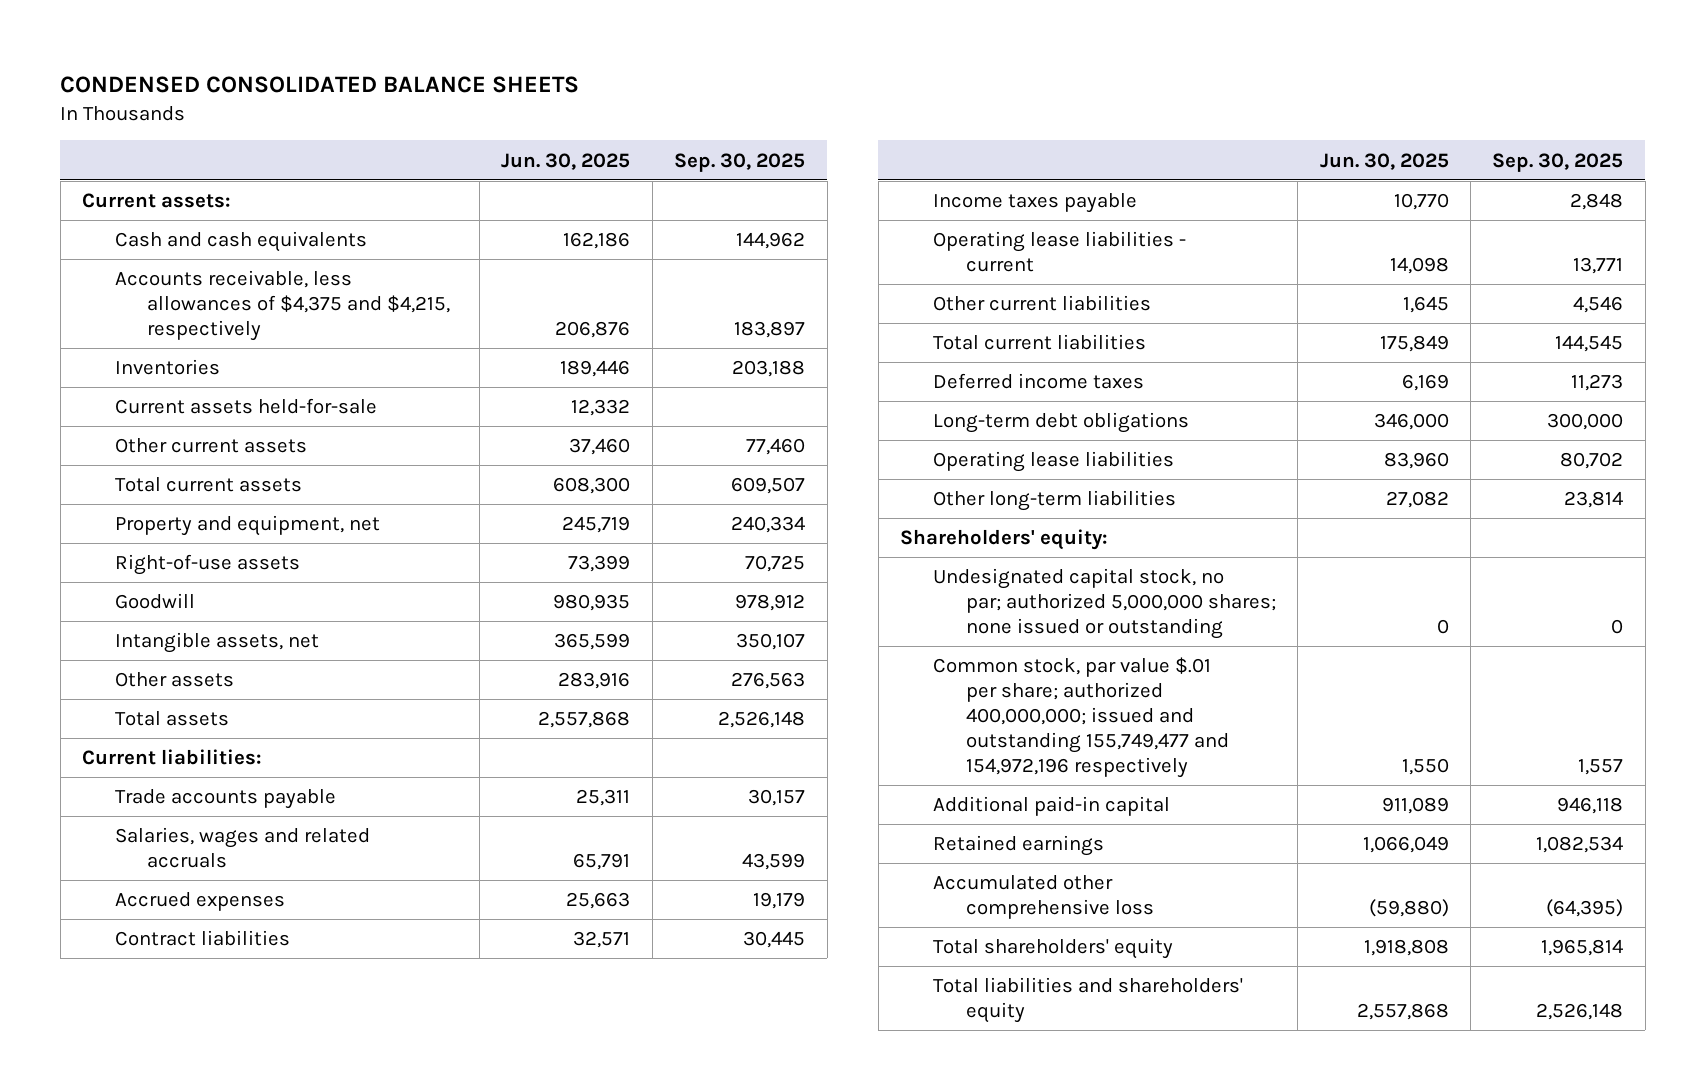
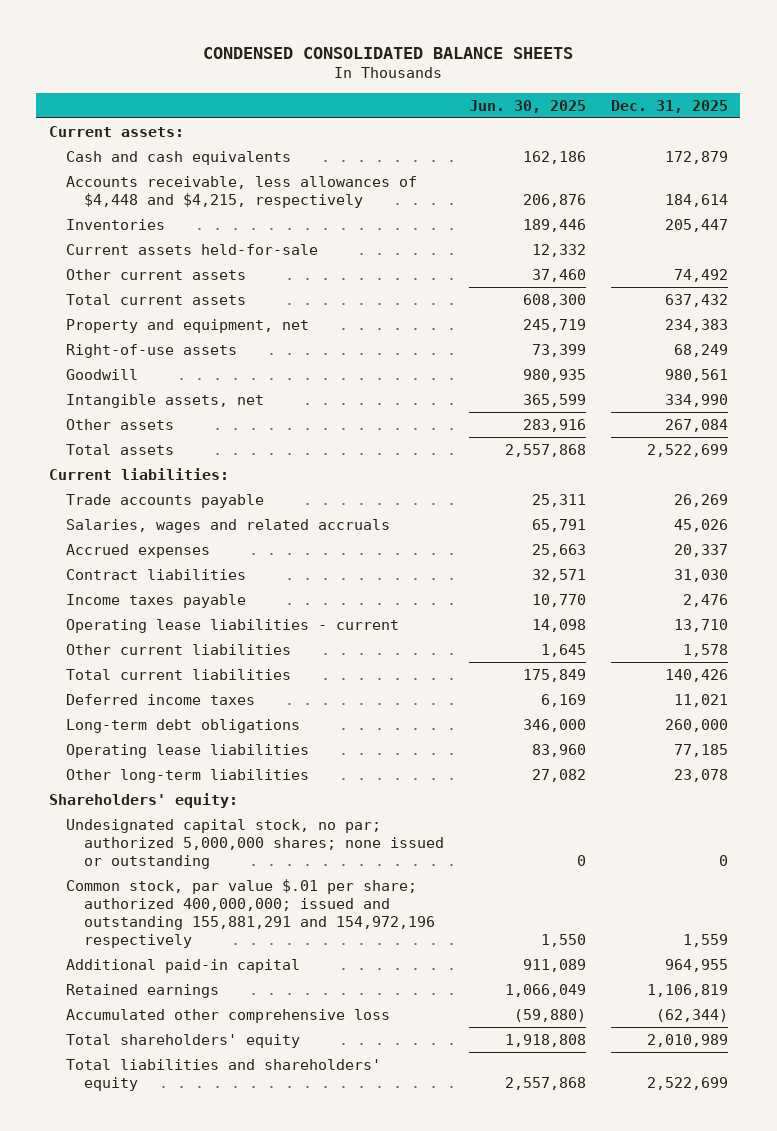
[674,152,806,172] Sep. 30, 2025 -> none
none -> [610,99,728,113] Dec. 31, 2025
[114,270,451,341] Accounts receivable, less allowances of $4,375 and $4,215, respectively -> [66,175,418,208] Accounts receivable, less allowances of $4,448 and $4,215, respectively
[933,657,1229,778] Common stock, par value $.01 per share; authorized 400,000,000; issued and outstanding 155,749,477 and 154,972,196 respectively -> [66,878,435,948] Common stock, par value $.01 per share; authorized 400,000,000; issued and outstanding 155,881,291 and 154,972,196 respectively

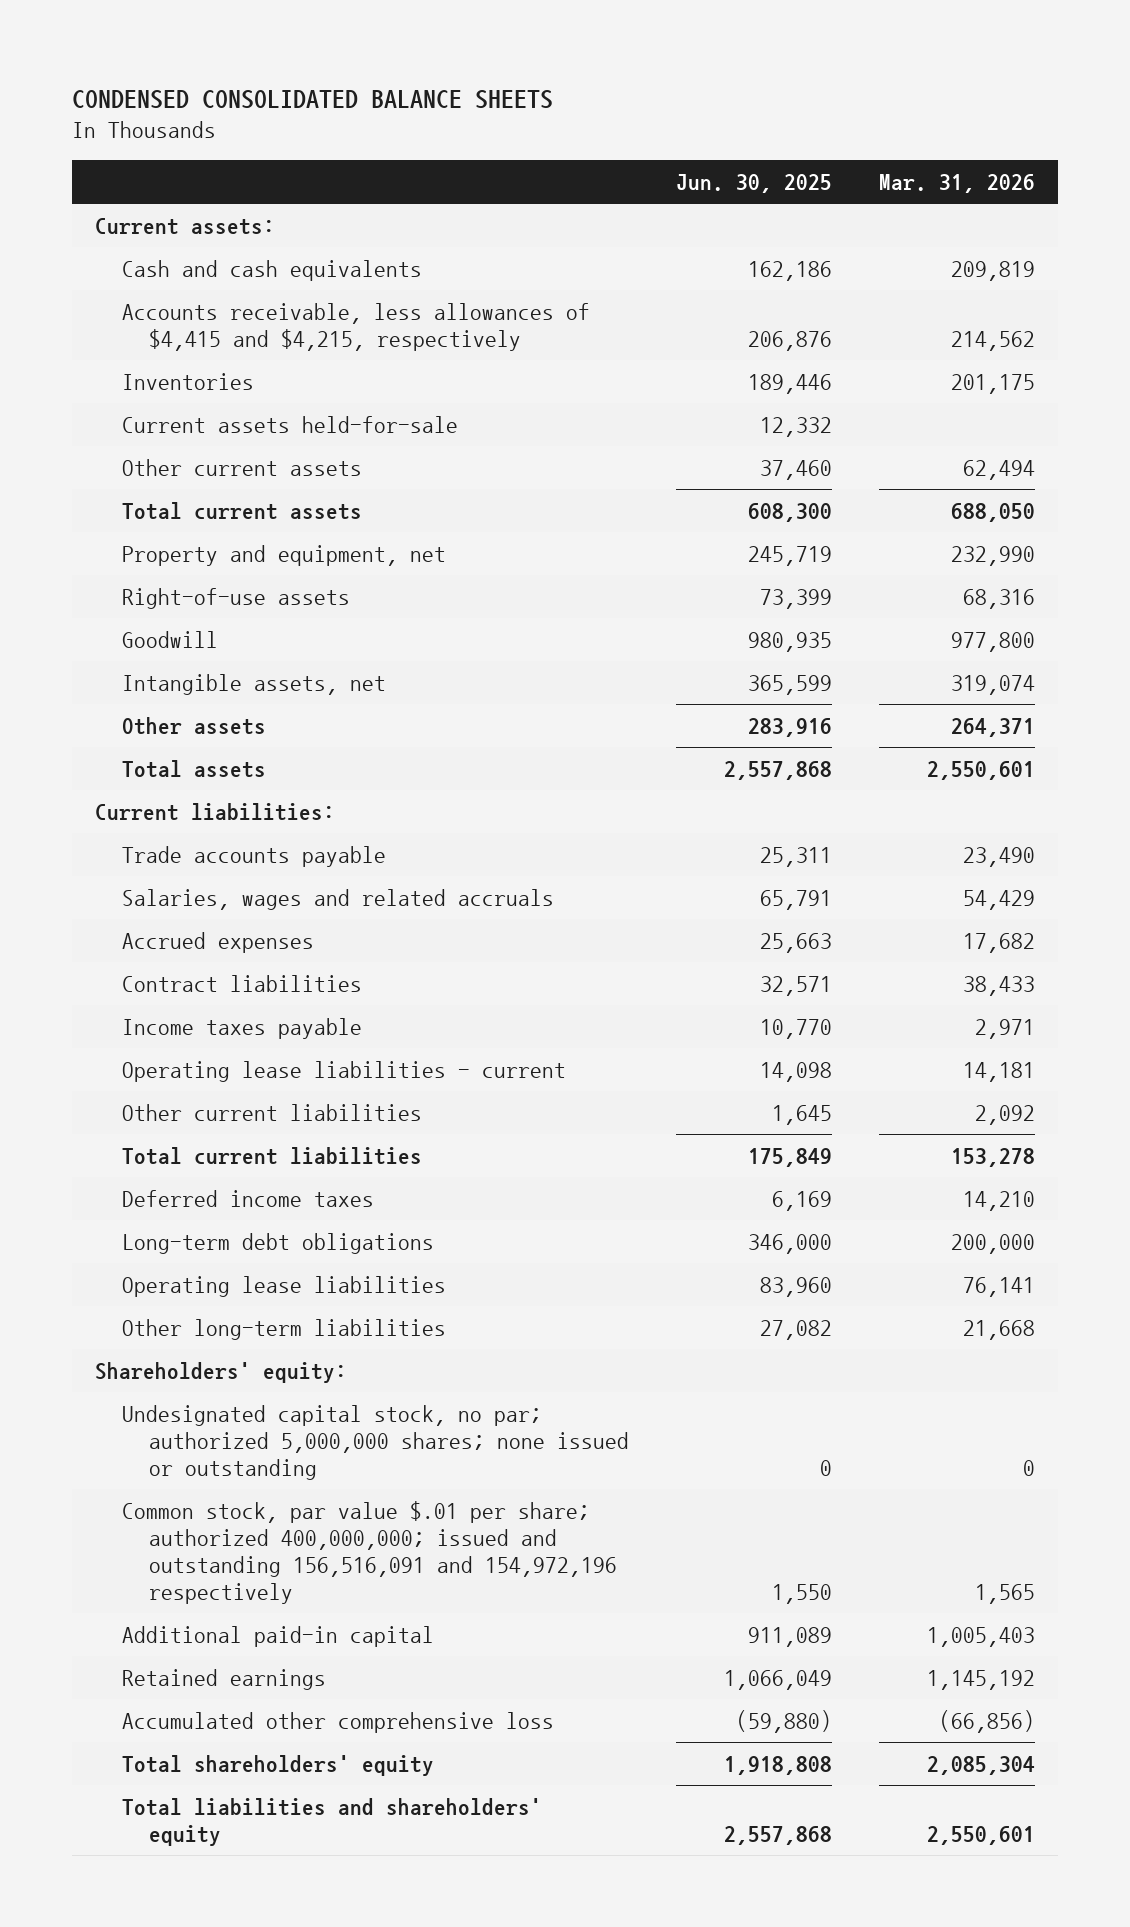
[610,99,728,113] Dec. 31, 2025 -> none
none -> [878,173,1035,193] Mar. 31, 2026
[66,175,418,208] Accounts receivable, less allowances of $4,448 and $4,215, respectively -> [121,302,590,351] Accounts receivable, less allowances of $4,415 and $4,215, respectively
[66,878,435,948] Common stock, par value $.01 per share; authorized 400,000,000; issued and outstanding 155,881,291 and 154,972,196 respectively -> [121,1500,617,1604] Common stock, par value $.01 per share; authorized 400,000,000; issued and outstanding 156,516,091 and 154,972,196 respectively

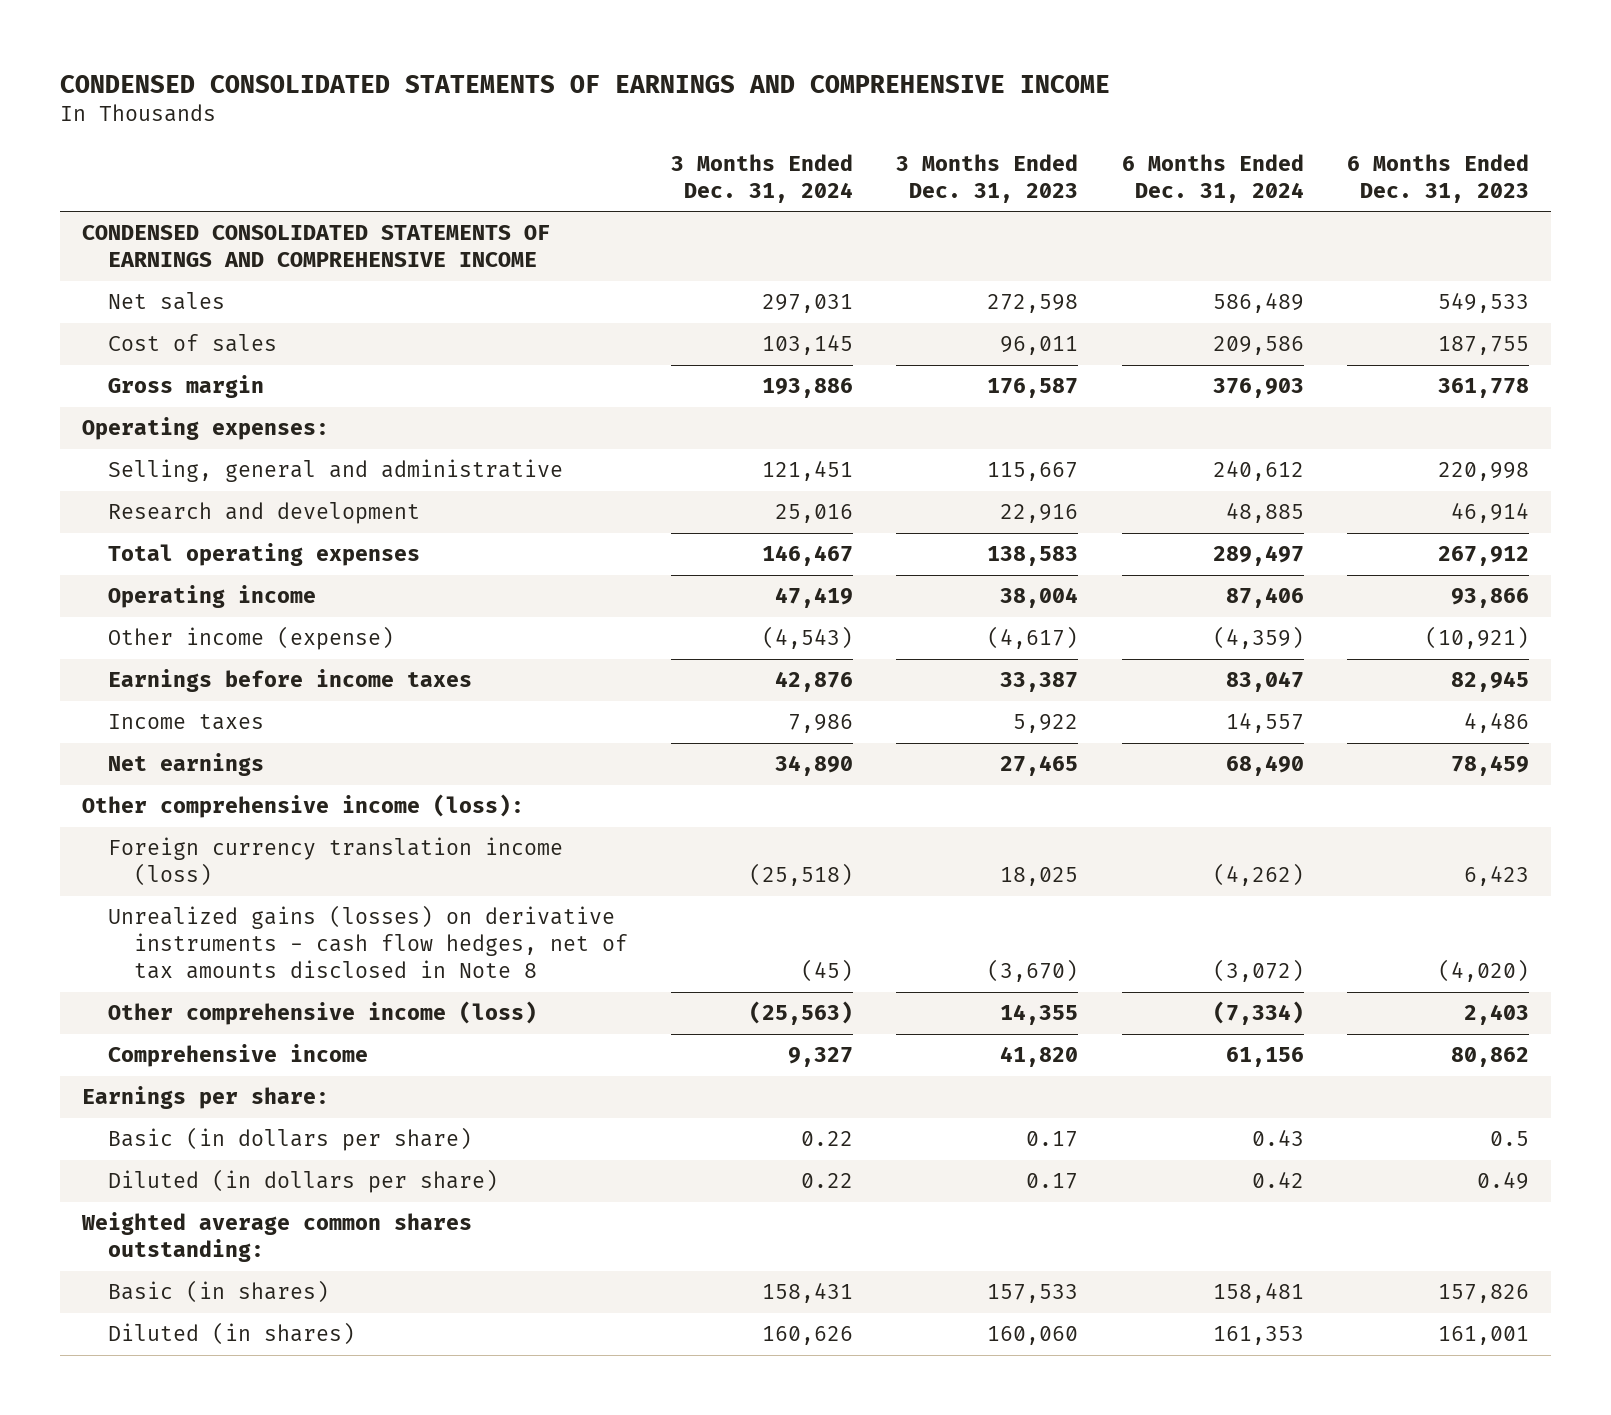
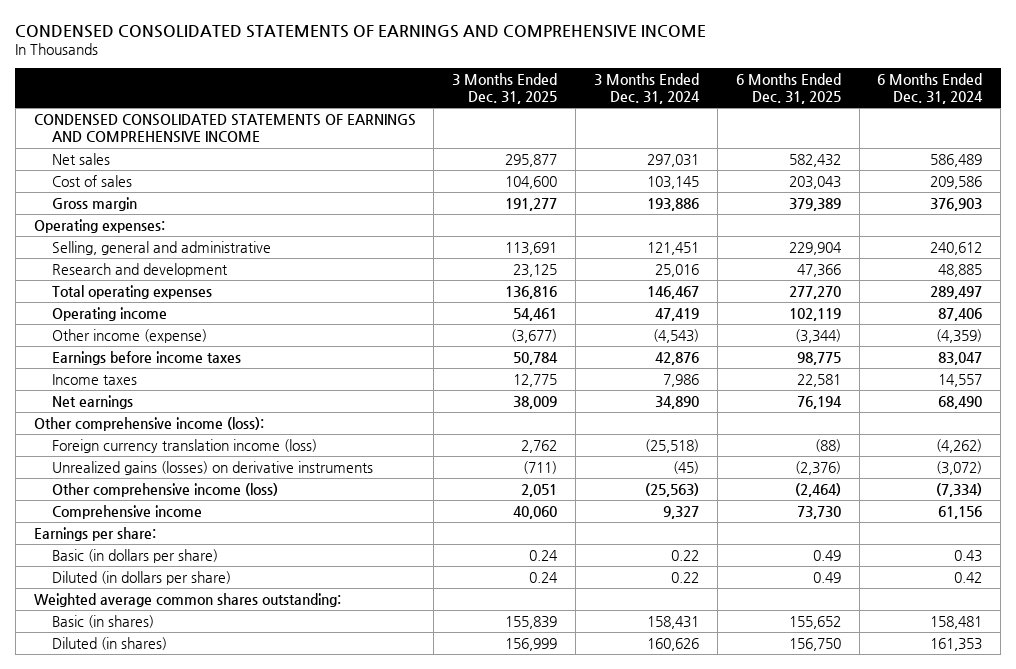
[896,153,1079,203] 3 Months Ended Dec. 31, 2023 -> none
[1347,153,1530,203] 6 Months Ended Dec. 31, 2023 -> none
none -> [452,72,558,104] 3 Months Ended Dec. 31, 2025
none -> [735,72,841,104] 6 Months Ended Dec. 31, 2025
[107,905,628,980] Unrealized gains (losses) on derivative instruments - cash flow hedges, net of tax amounts disclosed in Note 8 -> [51,460,373,475] Unrealized gains (losses) on derivative instruments

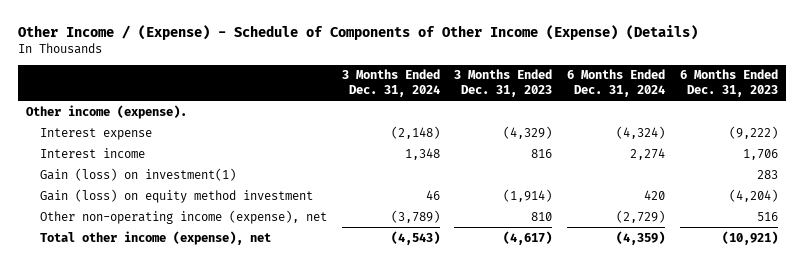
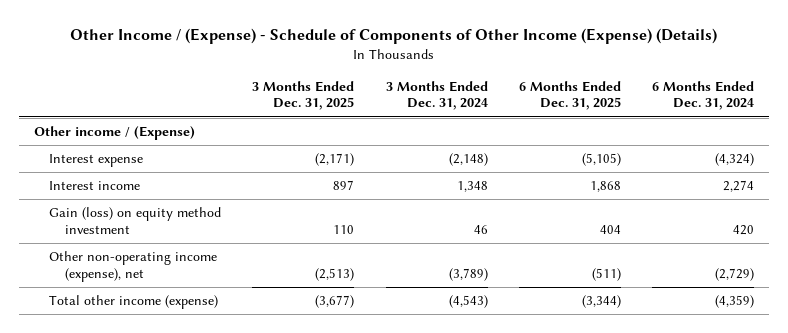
[454,69,553,97] 3 Months Ended Dec. 31, 2023 -> none
[680,69,779,97] 6 Months Ended Dec. 31, 2023 -> none
none -> [252,80,355,111] 3 Months Ended Dec. 31, 2025
none -> [518,80,621,111] 6 Months Ended Dec. 31, 2025
[25,104,187,119] Other income (expense). -> [34,125,196,140] Other income / (Expense)
[39,167,236,181] Gain (loss) on investment(1) -> none
[39,230,271,245] Total other income (expense), net -> [49,294,219,309] Total other income (expense)

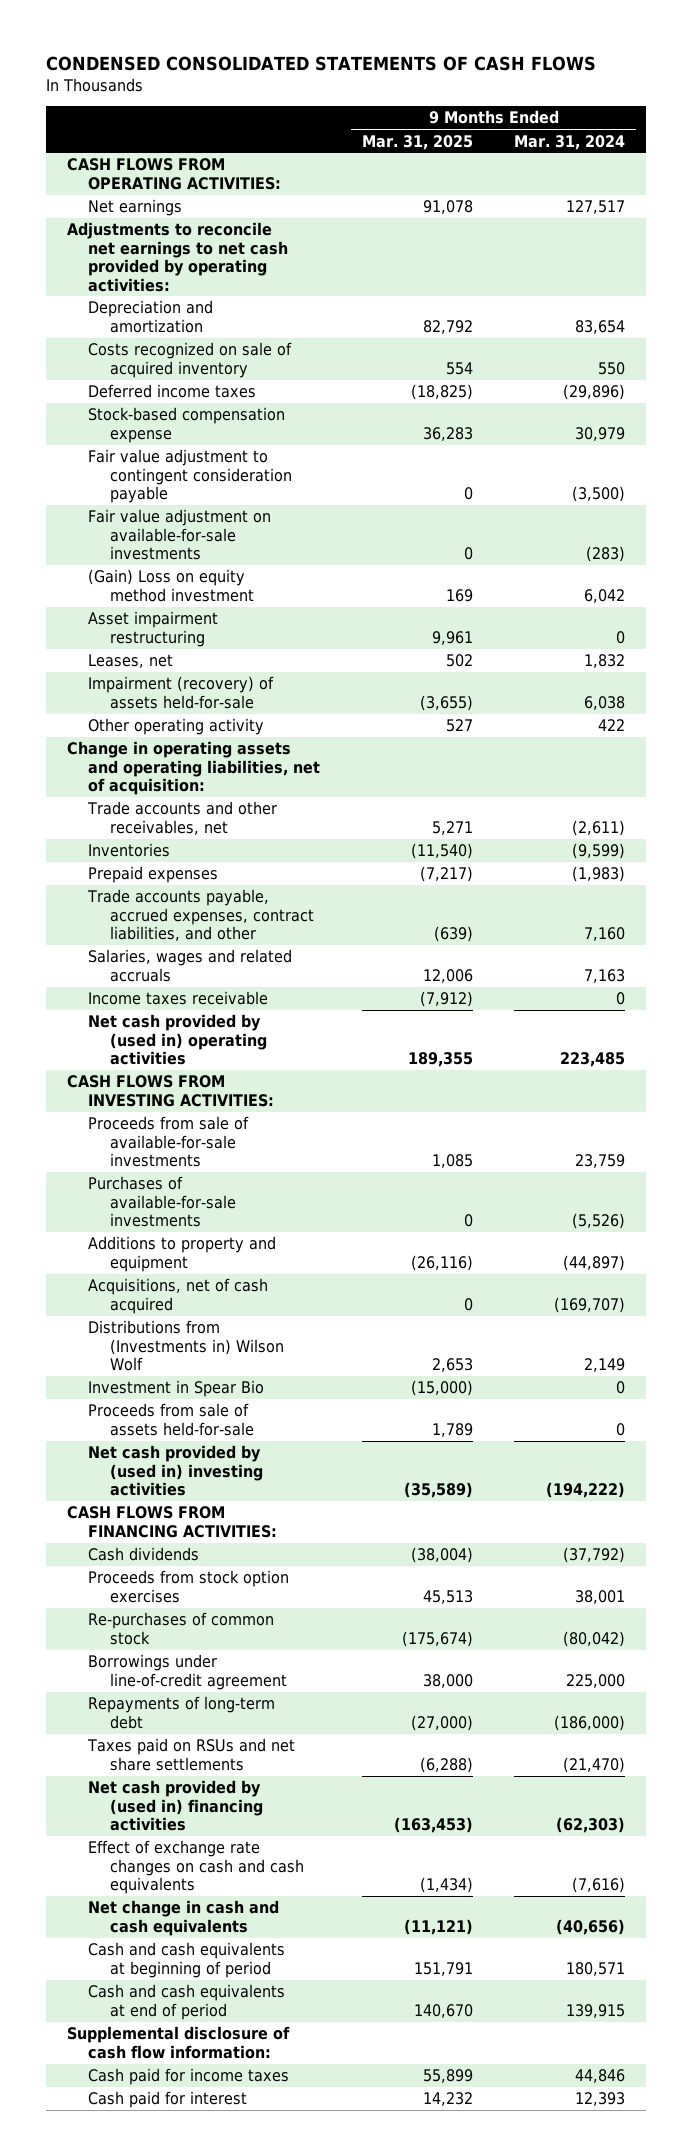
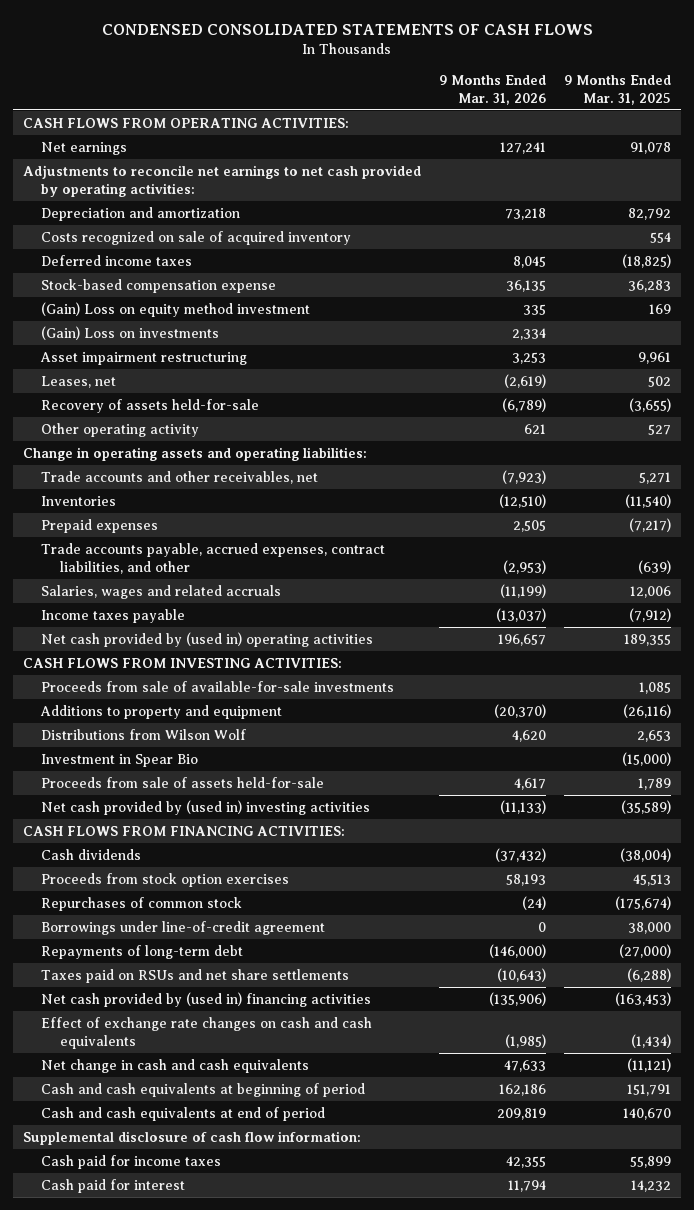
[514,134,626,150] Mar. 31, 2024 -> none
none -> [439,74,547,105] 9 Months Ended Mar. 31, 2026
[88,449,292,504] Fair value adjustment to contingent consideration payable -> none
[88,509,272,561] Fair value adjustment on available-for-sale investments -> none
none -> [41,325,220,340] (Gain) Loss on investments
[88,676,275,709] Impairment (recovery) of assets held-for-sale -> [41,398,260,413] Recovery of assets held-for-sale
[66,741,321,796] Change in operating assets and operating liabilities, net of acquisition: -> [22,446,367,461] Change in operating assets and operating liabilities:
[88,991,269,1006] Income taxes receivable -> [41,608,186,623] Income taxes payable
[88,1176,236,1228] Purchases of available-for-sale investments -> none
[88,1278,269,1314] Acquisitions, net of cash acquired -> none
[88,1320,284,1372] Distributions from (Investments in) Wilson Wolf -> [41,728,247,740] Distributions from Wilson Wolf
[88,1612,275,1645] Re-purchases of common stock -> [41,896,243,911] Repurchases of common stock

